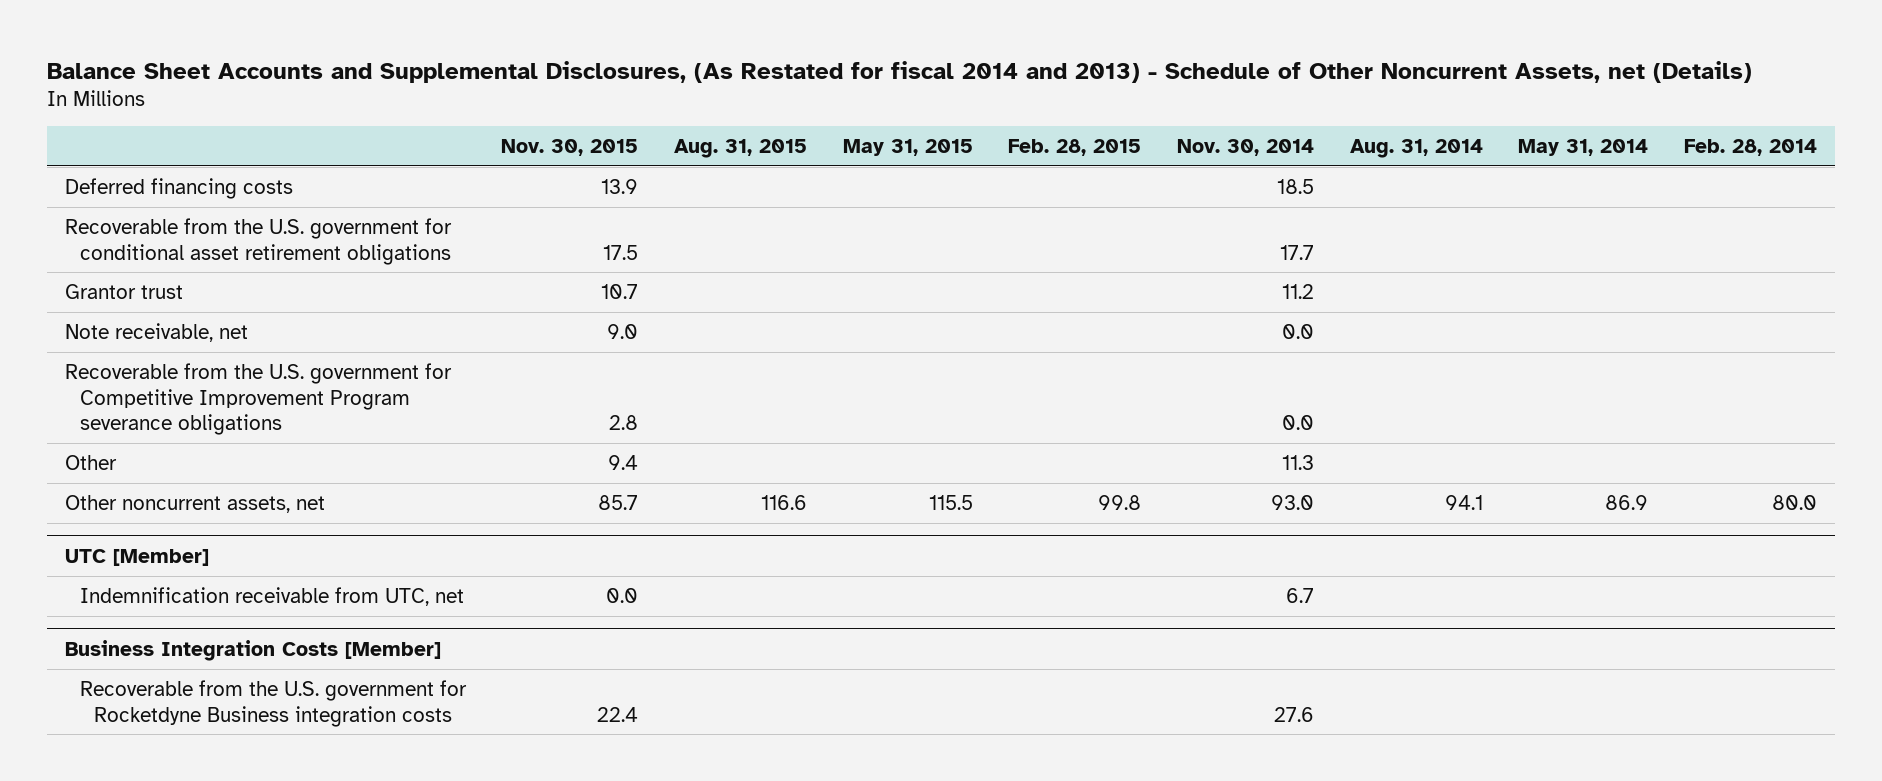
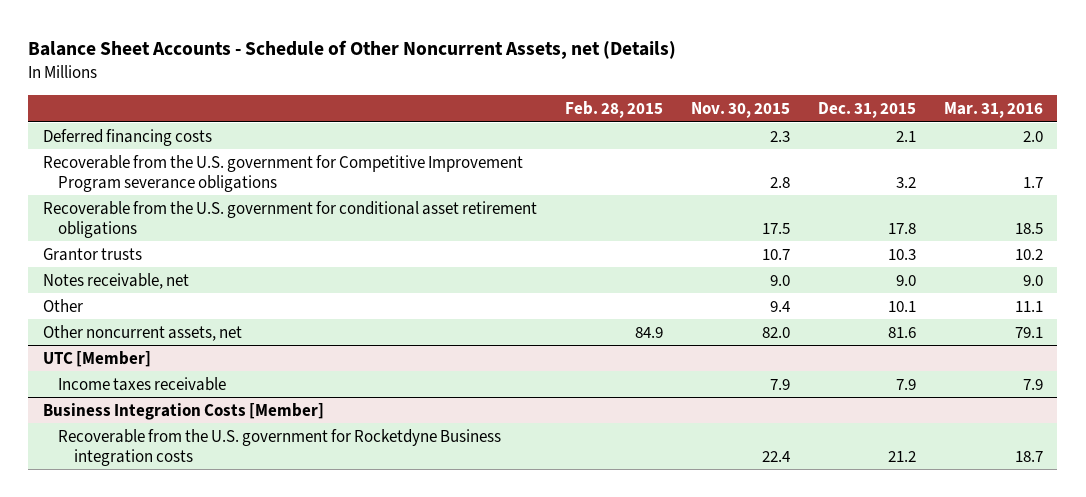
[47,60,1753,83] Balance Sheet Accounts and Supplemental Disclosures, (As Restated for fiscal 2014 and 2013) - Schedule of Other Noncurrent Assets, net (Details) -> [28,40,677,60] Balance Sheet Accounts - Schedule of Other Noncurrent Assets, net (Details)
[674,138,808,158] Aug. 31, 2015 -> none
[842,138,973,156] May 31, 2015 -> none
[1177,138,1315,156] Nov. 30, 2014 -> none
[1349,138,1483,158] Aug. 31, 2014 -> none
[1518,138,1649,156] May 31, 2014 -> none
[1684,138,1818,156] Feb. 28, 2014 -> none
none -> [818,102,917,119] Dec. 31, 2015
none -> [944,102,1044,119] Mar. 31, 2016
[64,283,183,299] Grantor trust -> none
[64,322,248,342] Note receivable, net -> none
[601,178,639,194] 13.9 -> [769,130,790,142] 2.3
[64,217,452,265] Recoverable from the U.S. government for conditional asset retirement obligations -> [42,200,537,238] Recoverable from the U.S. government for conditional asset retirement obligations
none -> [42,247,142,261] Grantor trusts
none -> [42,272,189,289] Notes receivable, net
[598,494,639,510] 85.7 -> [761,326,790,338] 82.0
[1098,494,1142,510] 99.8 -> [634,326,663,338] 84.9
[79,586,464,606] Indemnification receivable from UTC, net -> none
none -> [58,376,227,391] Income taxes receivable

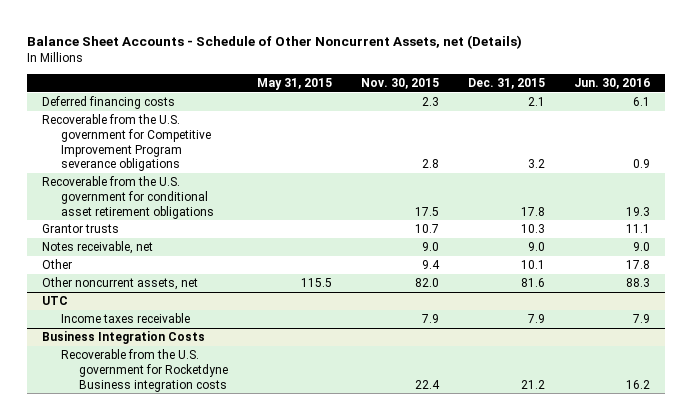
[564,101,663,119] Feb. 28, 2015 -> none
[944,102,1044,119] Mar. 31, 2016 -> none
none -> [257,78,333,91] May 31, 2015
none -> [574,78,651,90] Jun. 30, 2016
[42,350,151,367] UTC [Member] -> [41,296,68,306] UTC
[42,402,324,420] Business Integration Costs [Member] -> [41,331,205,345] Business Integration Costs

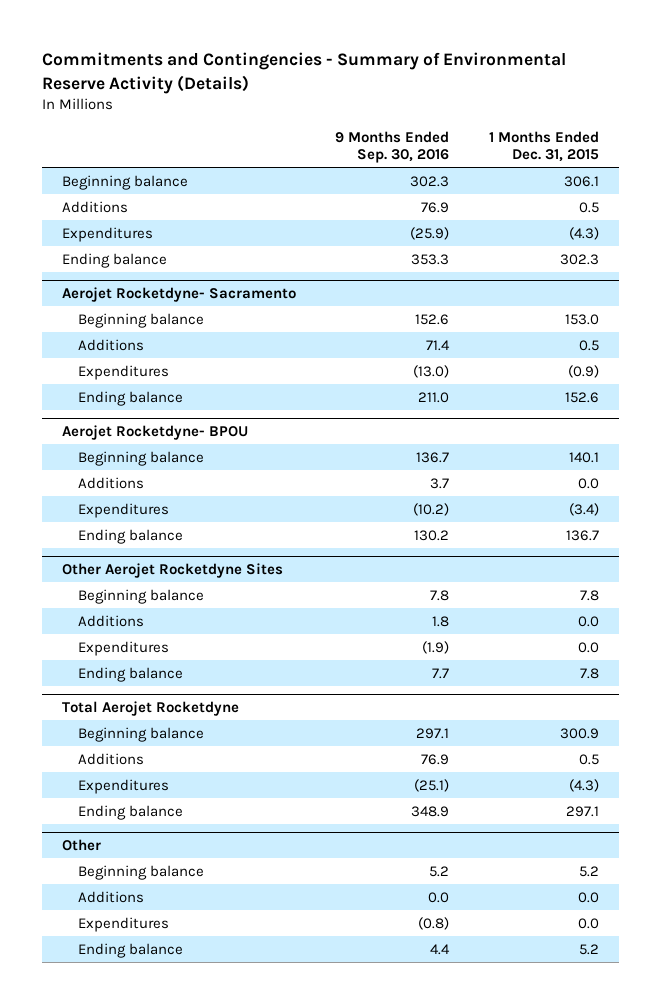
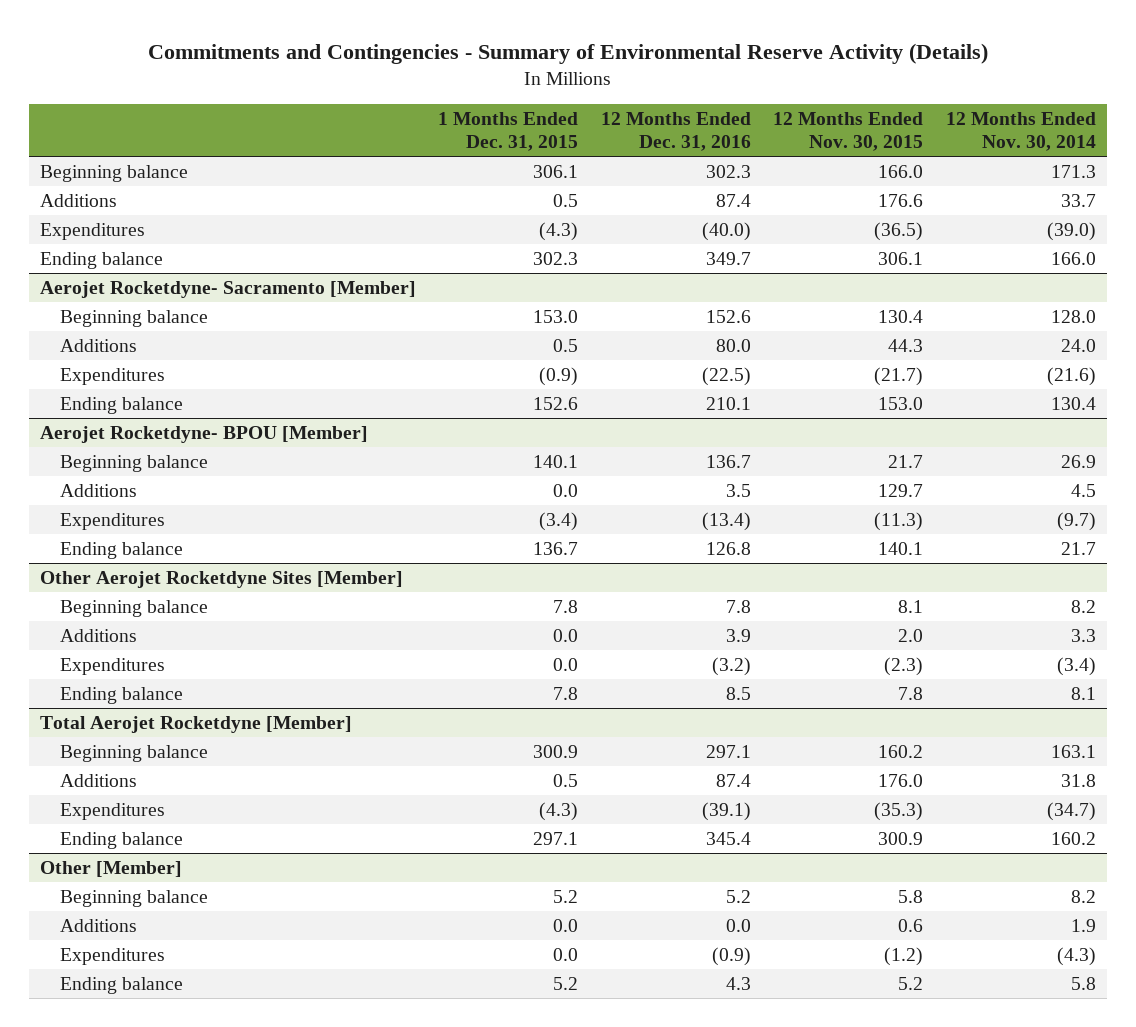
[335,130,450,164] 9 Months Ended Sep. 30, 2016 -> none
none -> [600,111,751,151] 12 Months Ended Dec. 31, 2016
none -> [773,111,924,151] 12 Months Ended Nov. 30, 2015
none -> [946,111,1097,151] 12 Months Ended Nov. 30, 2014
[61,287,296,303] Aerojet Rocketdyne- Sacramento -> [39,281,416,299] Aerojet Rocketdyne- Sacramento [Member]
[61,425,248,441] Aerojet Rocketdyne- BPOU -> [39,426,368,444] Aerojet Rocketdyne- BPOU [Member]
[61,563,283,579] Other Aerojet Rocketdyne Sites -> [39,571,403,589] Other Aerojet Rocketdyne Sites [Member]
[61,701,239,717] Total Aerojet Rocketdyne -> [39,716,352,734] Total Aerojet Rocketdyne [Member]
[61,839,101,852] Other -> [39,861,182,878] Other [Member]

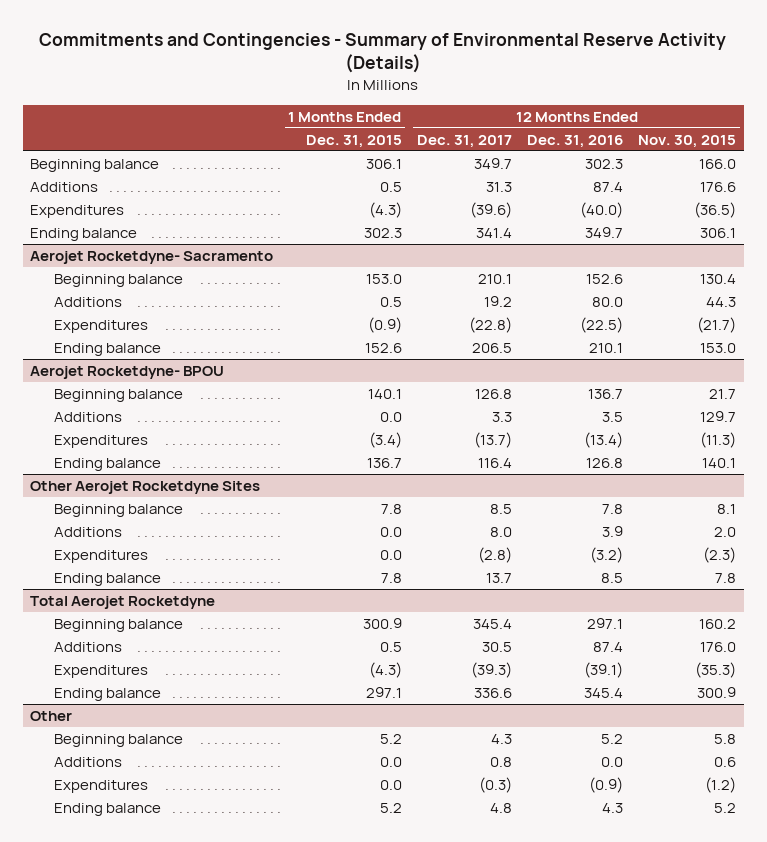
[946,111,1097,151] 12 Months Ended Nov. 30, 2014 -> none
none -> [416,134,512,148] Dec. 31, 2017
[39,281,416,299] Aerojet Rocketdyne- Sacramento [Member] -> [30,251,274,265] Aerojet Rocketdyne- Sacramento
[39,426,368,444] Aerojet Rocketdyne- BPOU [Member] -> [30,366,225,380] Aerojet Rocketdyne- BPOU
[39,571,403,589] Other Aerojet Rocketdyne Sites [Member] -> [30,481,261,495] Other Aerojet Rocketdyne Sites
[39,716,352,734] Total Aerojet Rocketdyne [Member] -> [30,596,216,610] Total Aerojet Rocketdyne
[39,861,182,878] Other [Member] -> [30,711,73,722] Other

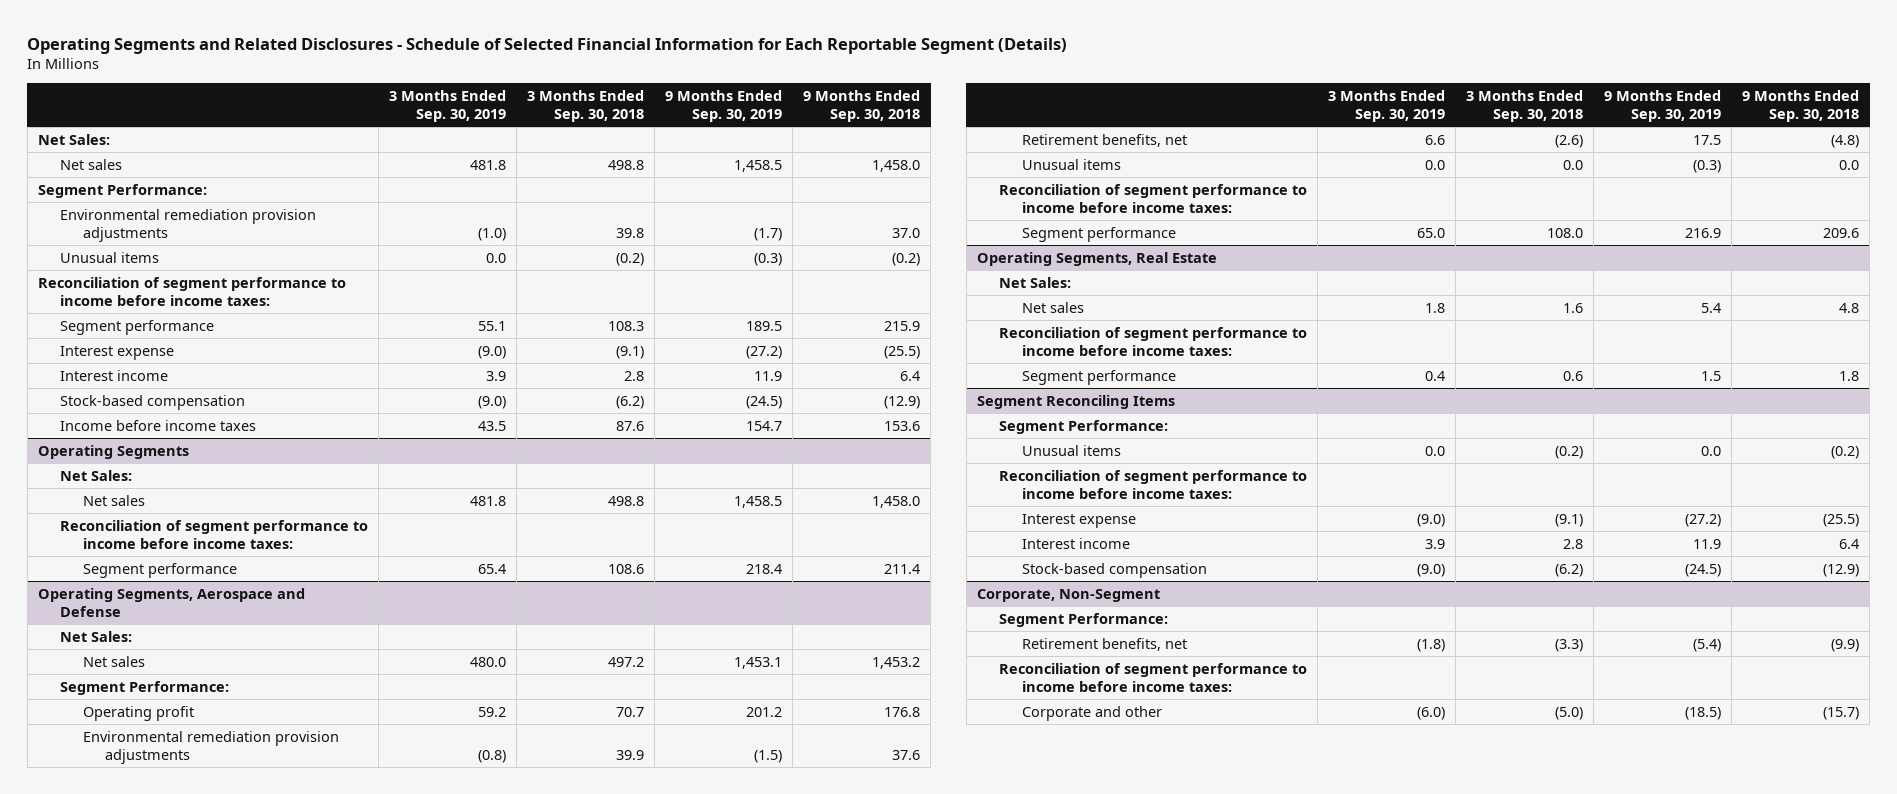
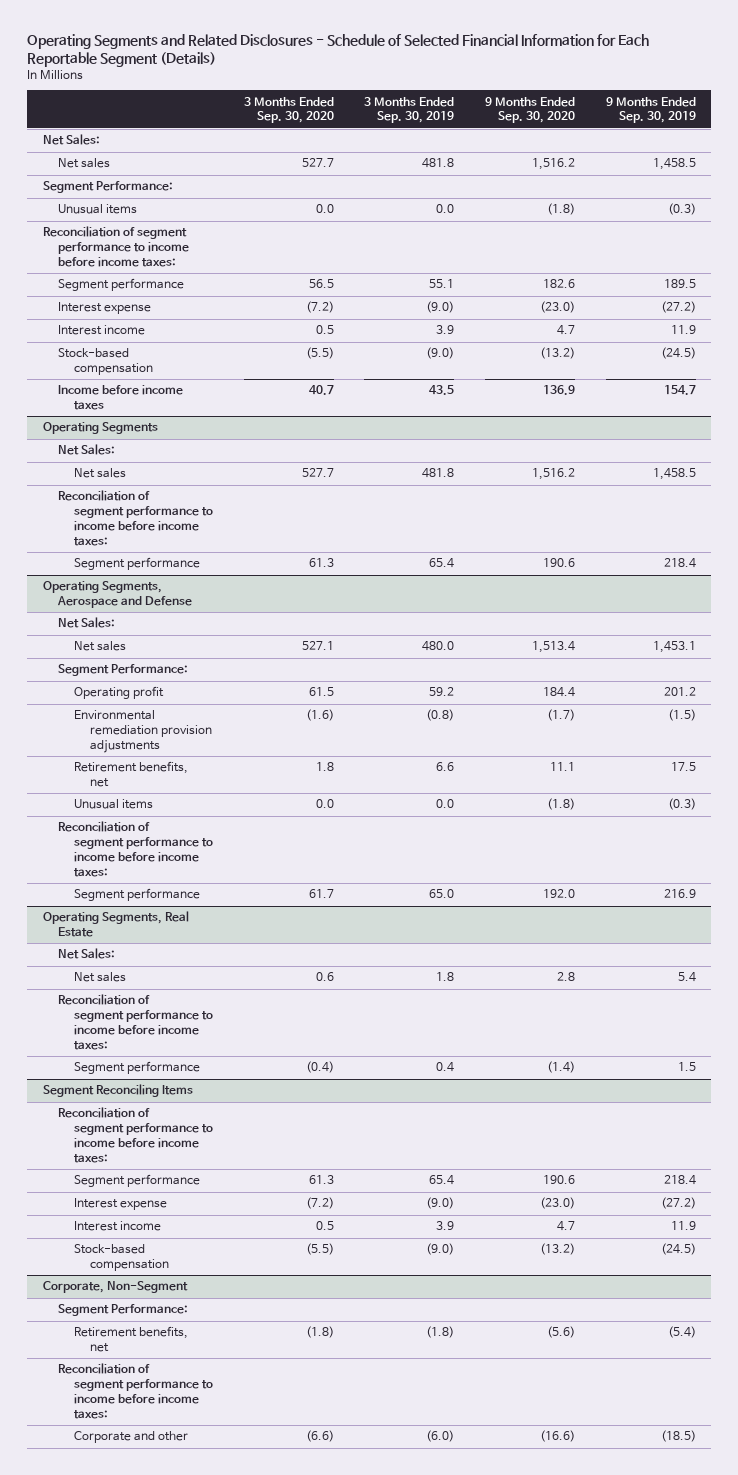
[527,90,645,123] 3 Months Ended Sep. 30, 2018 -> none
[803,90,921,123] 9 Months Ended Sep. 30, 2018 -> none
none -> [243,96,334,124] 3 Months Ended Sep. 30, 2020
none -> [485,96,576,124] 9 Months Ended Sep. 30, 2020
[60,208,317,242] Environmental remediation provision adjustments -> none
[999,419,1169,434] Segment Performance: -> none
[1022,444,1122,456] Unusual items -> none
none -> [74,1174,201,1188] Segment performance

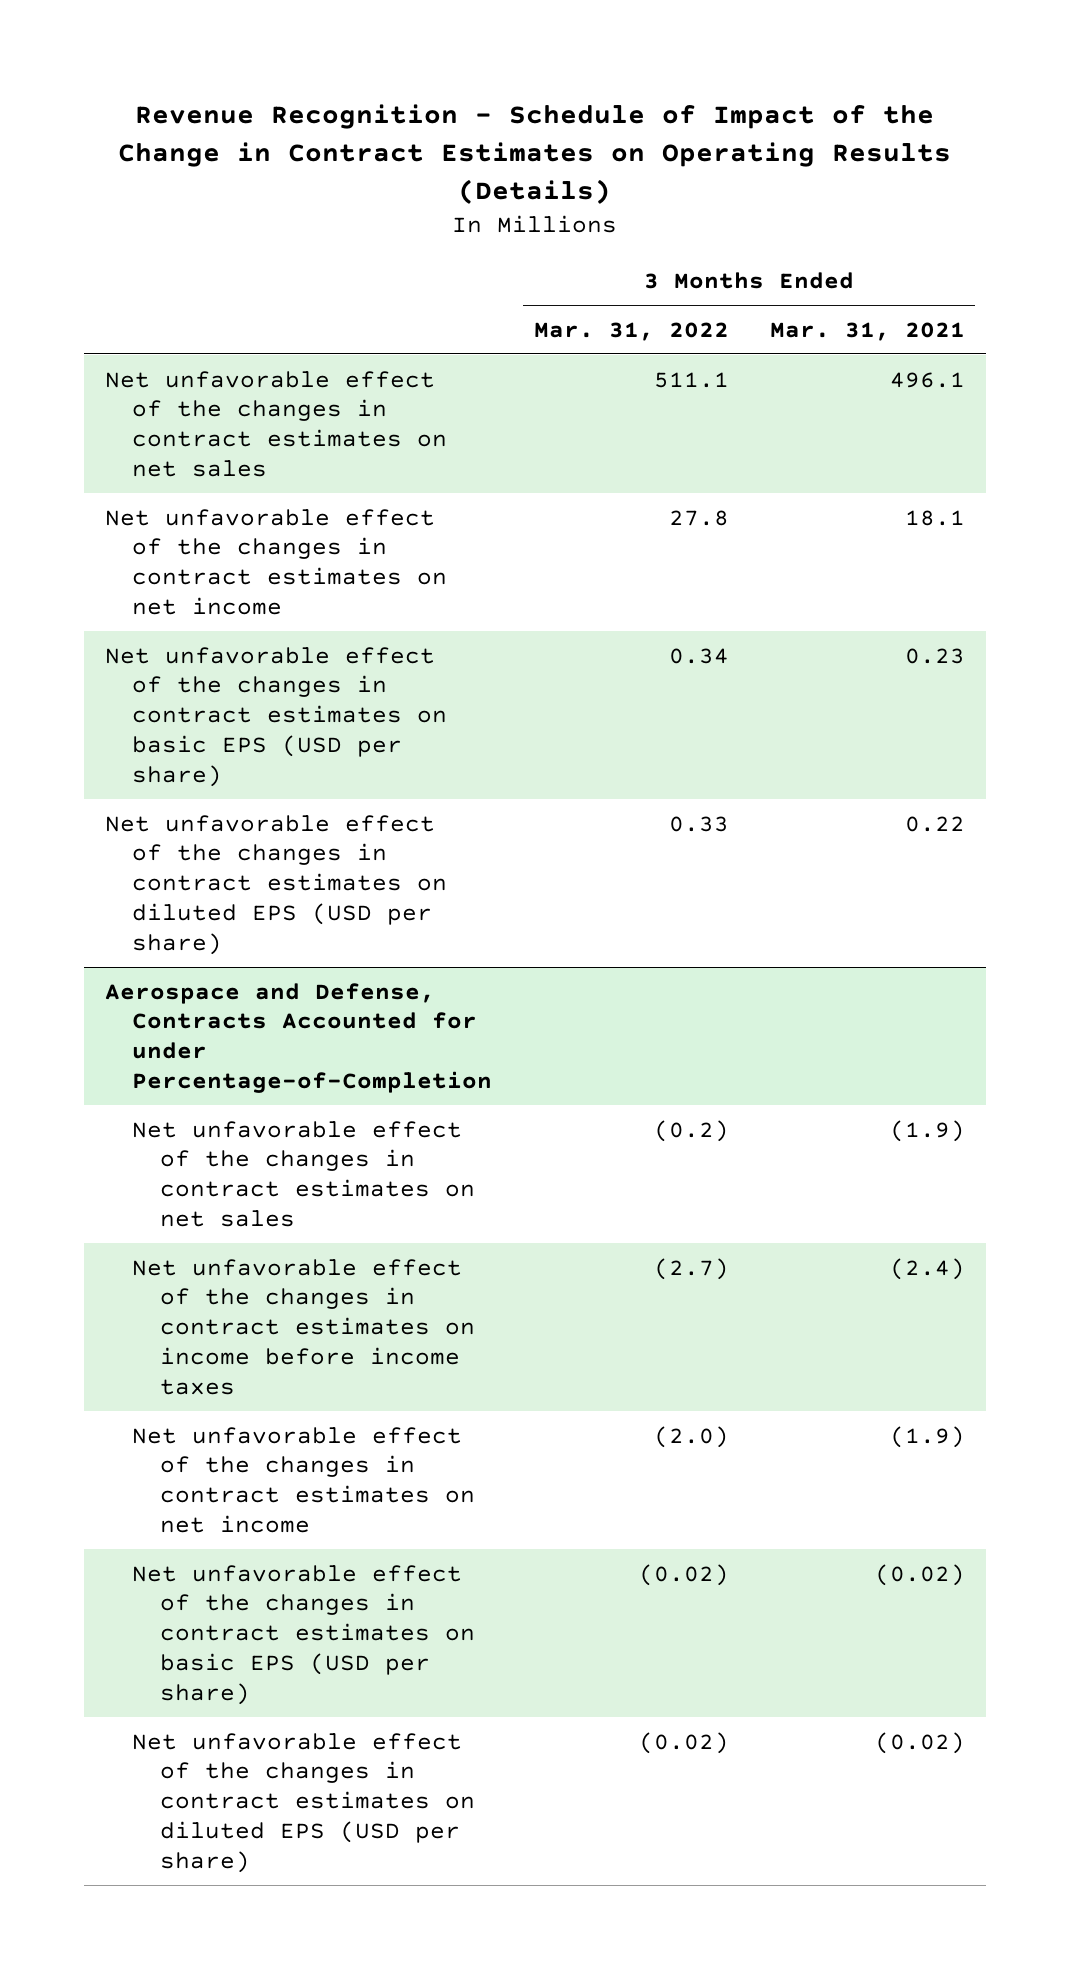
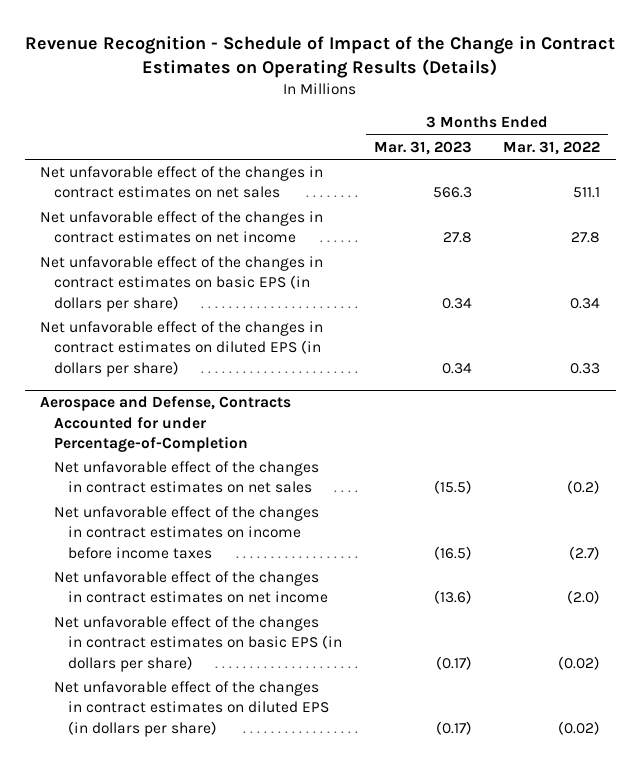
[770,321,966,341] Mar. 31, 2021 -> none
none -> [373,140,472,155] Mar. 31, 2023
[105,646,448,787] Net unfavorable effect of the changes in contract estimates on basic EPS (USD per share) -> [40,256,324,312] Net unfavorable effect of the changes in contract estimates on basic EPS (in dollars per share)
[105,814,448,955] Net unfavorable effect of the changes in contract estimates on diluted EPS (USD per share) -> [40,321,324,377] Net unfavorable effect of the changes in contract estimates on diluted EPS (in dollars per share)
[132,1564,475,1705] Net unfavorable effect of the changes in contract estimates on basic EPS (USD per share) -> [54,616,343,672] Net unfavorable effect of the changes in contract estimates on basic EPS (in dollars per share)
[132,1732,475,1873] Net unfavorable effect of the changes in contract estimates on diluted EPS (USD per share) -> [54,681,330,737] Net unfavorable effect of the changes in contract estimates on diluted EPS (in dollars per share)

